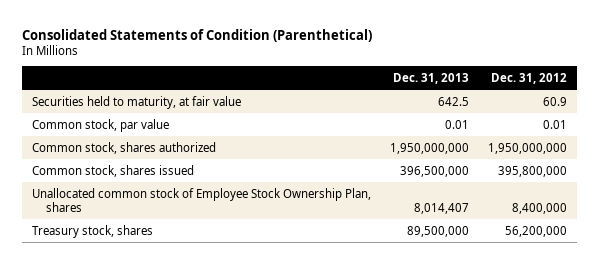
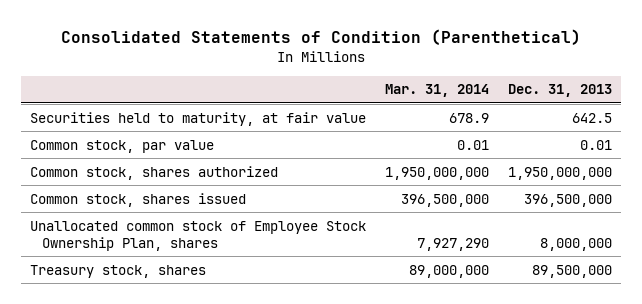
[490,72,567,84] Dec. 31, 2012 -> none
none -> [385,84,490,98] Mar. 31, 2014
[413,202,469,214] 8,014,407 -> [539,237,612,251] 8,000,000

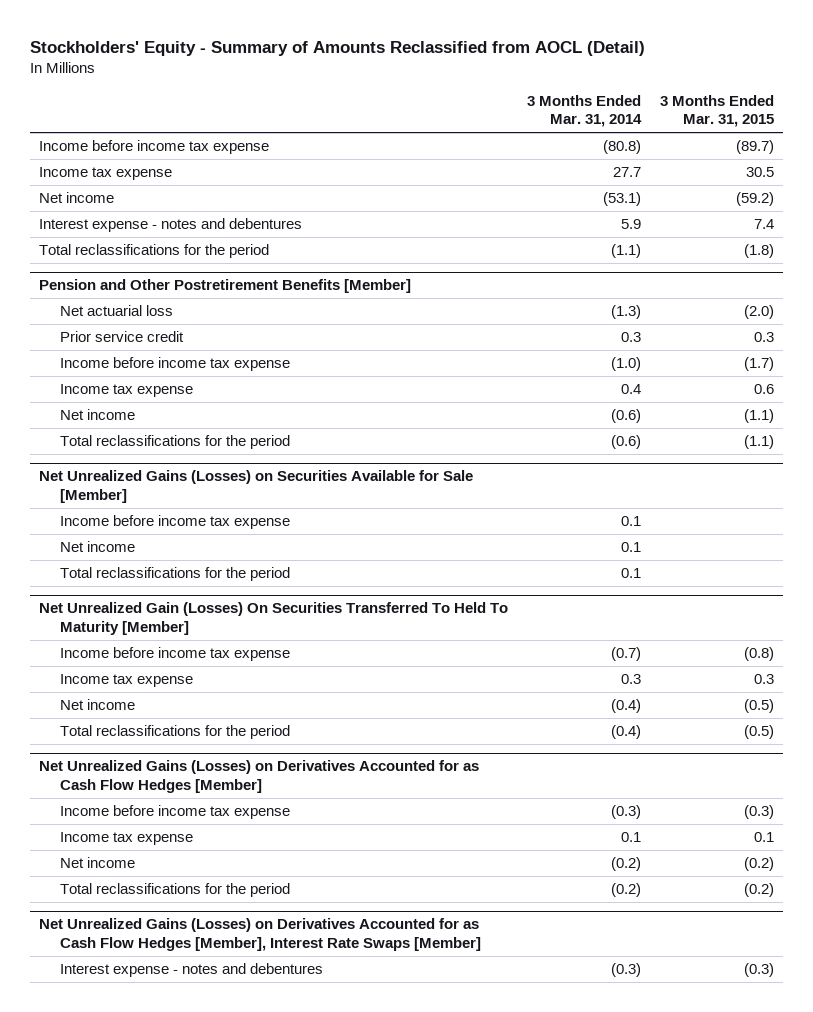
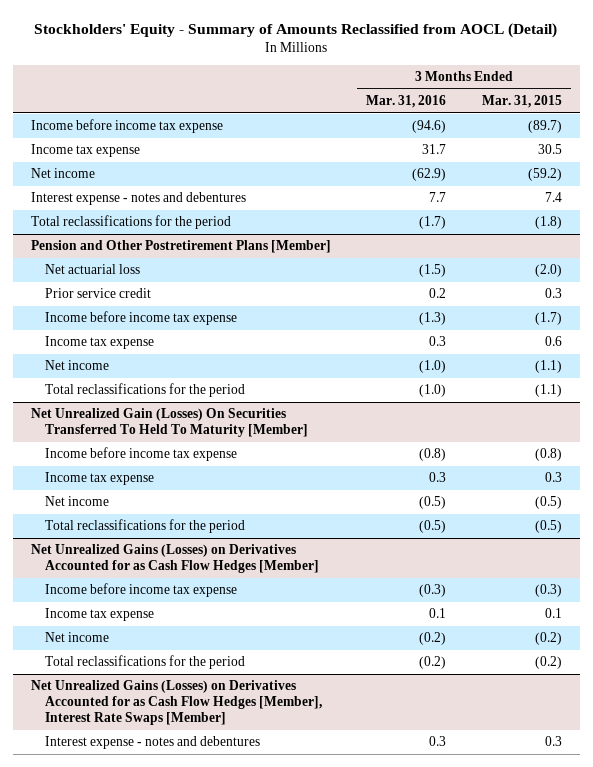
[526,94,642,128] 3 Months Ended Mar. 31, 2014 -> none
none -> [366,95,447,109] Mar. 31, 2016
[38,279,411,294] Pension and Other Postretirement Benefits [Member] -> [30,240,331,254] Pension and Other Postretirement Plans [Member]
[38,470,473,503] Net Unrealized Gains (Losses) on Securities Available for Sale [Member] -> none
[59,515,290,530] Income before income tax expense -> none
[59,541,135,553] Net income -> none
[59,567,290,582] Total reclassifications for the period -> none
[743,963,774,978] (0.3) -> [544,736,562,747] 0.3

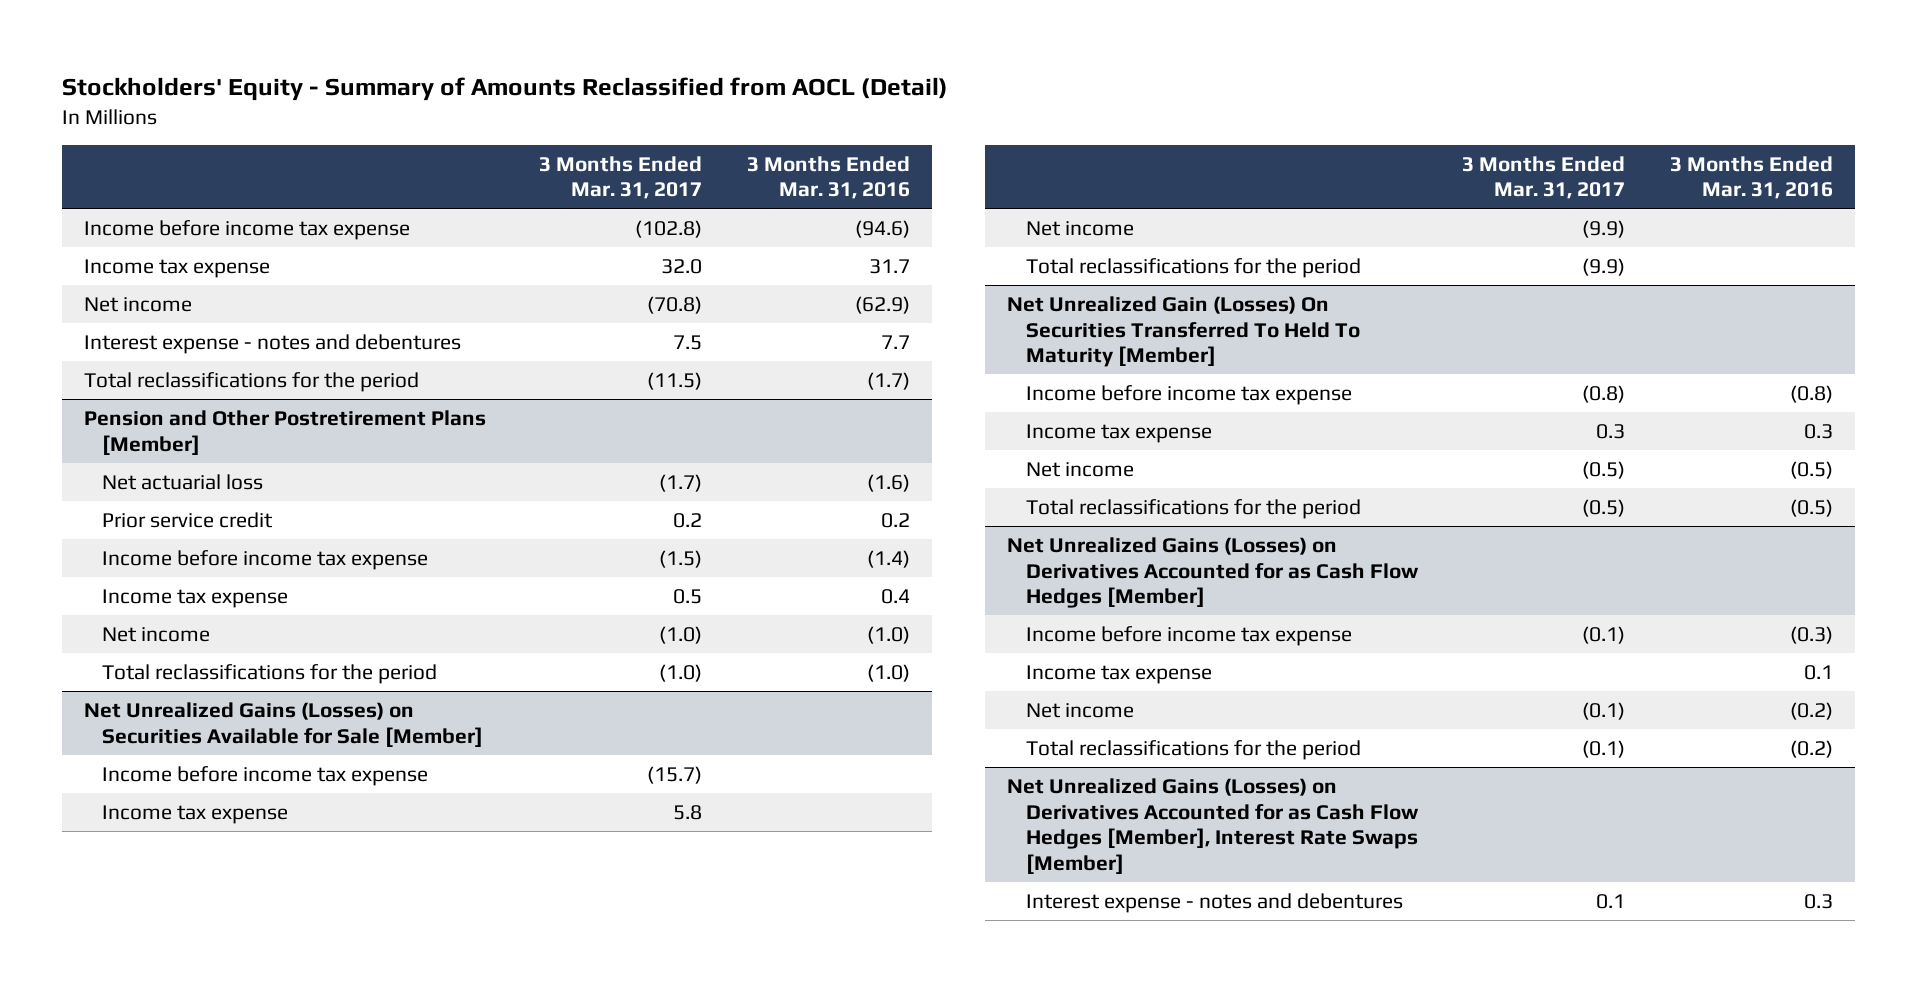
[481,95,562,109] Mar. 31, 2015 -> none
none -> [539,155,703,200] 3 Months Ended Mar. 31, 2017
[419,264,447,278] (1.5) -> [866,473,910,492] (1.6)
[419,312,447,326] (1.3) -> [866,549,910,568] (1.4)
[429,336,447,347] 0.3 -> [880,588,910,604] 0.4
none -> [84,701,484,747] Net Unrealized Gains (Losses) on Securities Available for Sale [Member]
none -> [102,765,429,786] Income before income tax expense
none -> [102,804,289,824] Income tax expense
none -> [1025,220,1134,236] Net income
none -> [1025,257,1361,278] Total reclassifications for the period

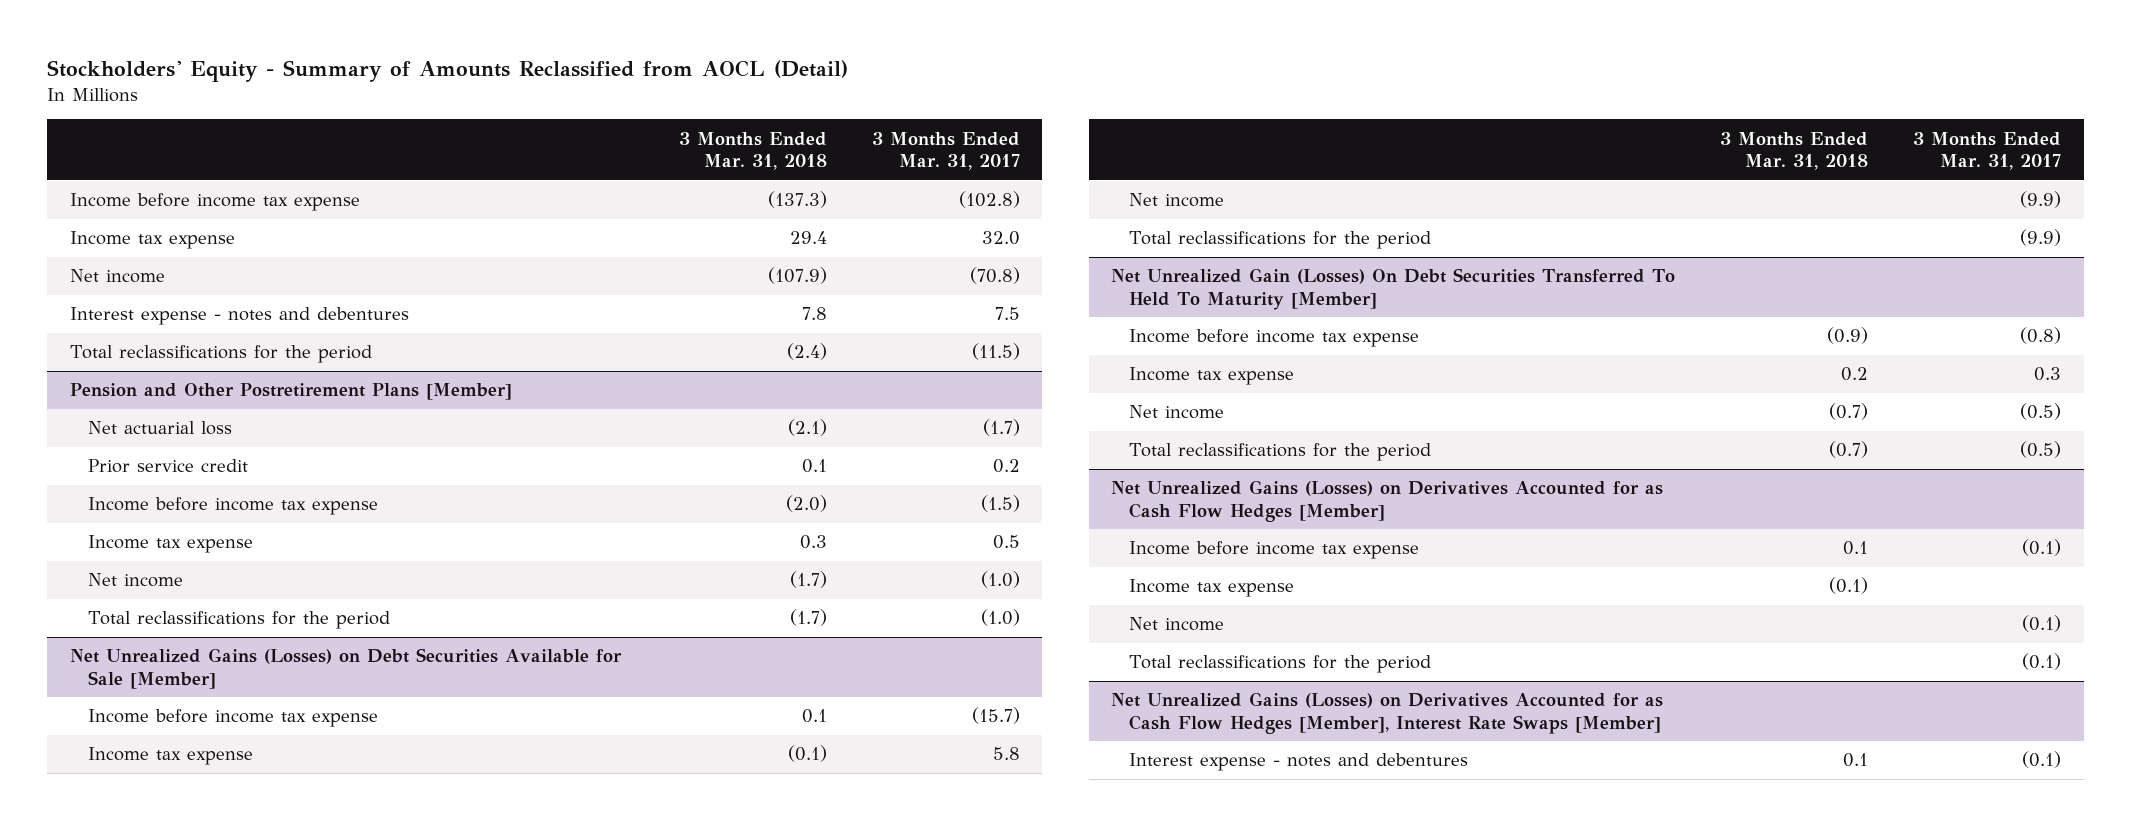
[746,155,910,200] 3 Months Ended Mar. 31, 2016 -> none
none -> [678,131,827,171] 3 Months Ended Mar. 31, 2018
[84,701,484,747] Net Unrealized Gains (Losses) on Securities Available for Sale [Member] -> [69,648,622,690] Net Unrealized Gains (Losses) on Debt Securities Available for Sale [Member]
[1007,295,1360,368] Net Unrealized Gain (Losses) On Securities Transferred To Held To Maturity [Member] -> [1111,268,1676,311] Net Unrealized Gain (Losses) On Debt Securities Transferred To Held To Maturity [Member]
[1596,893,1626,909] 0.1 -> [2022,751,2062,769] (0.1)

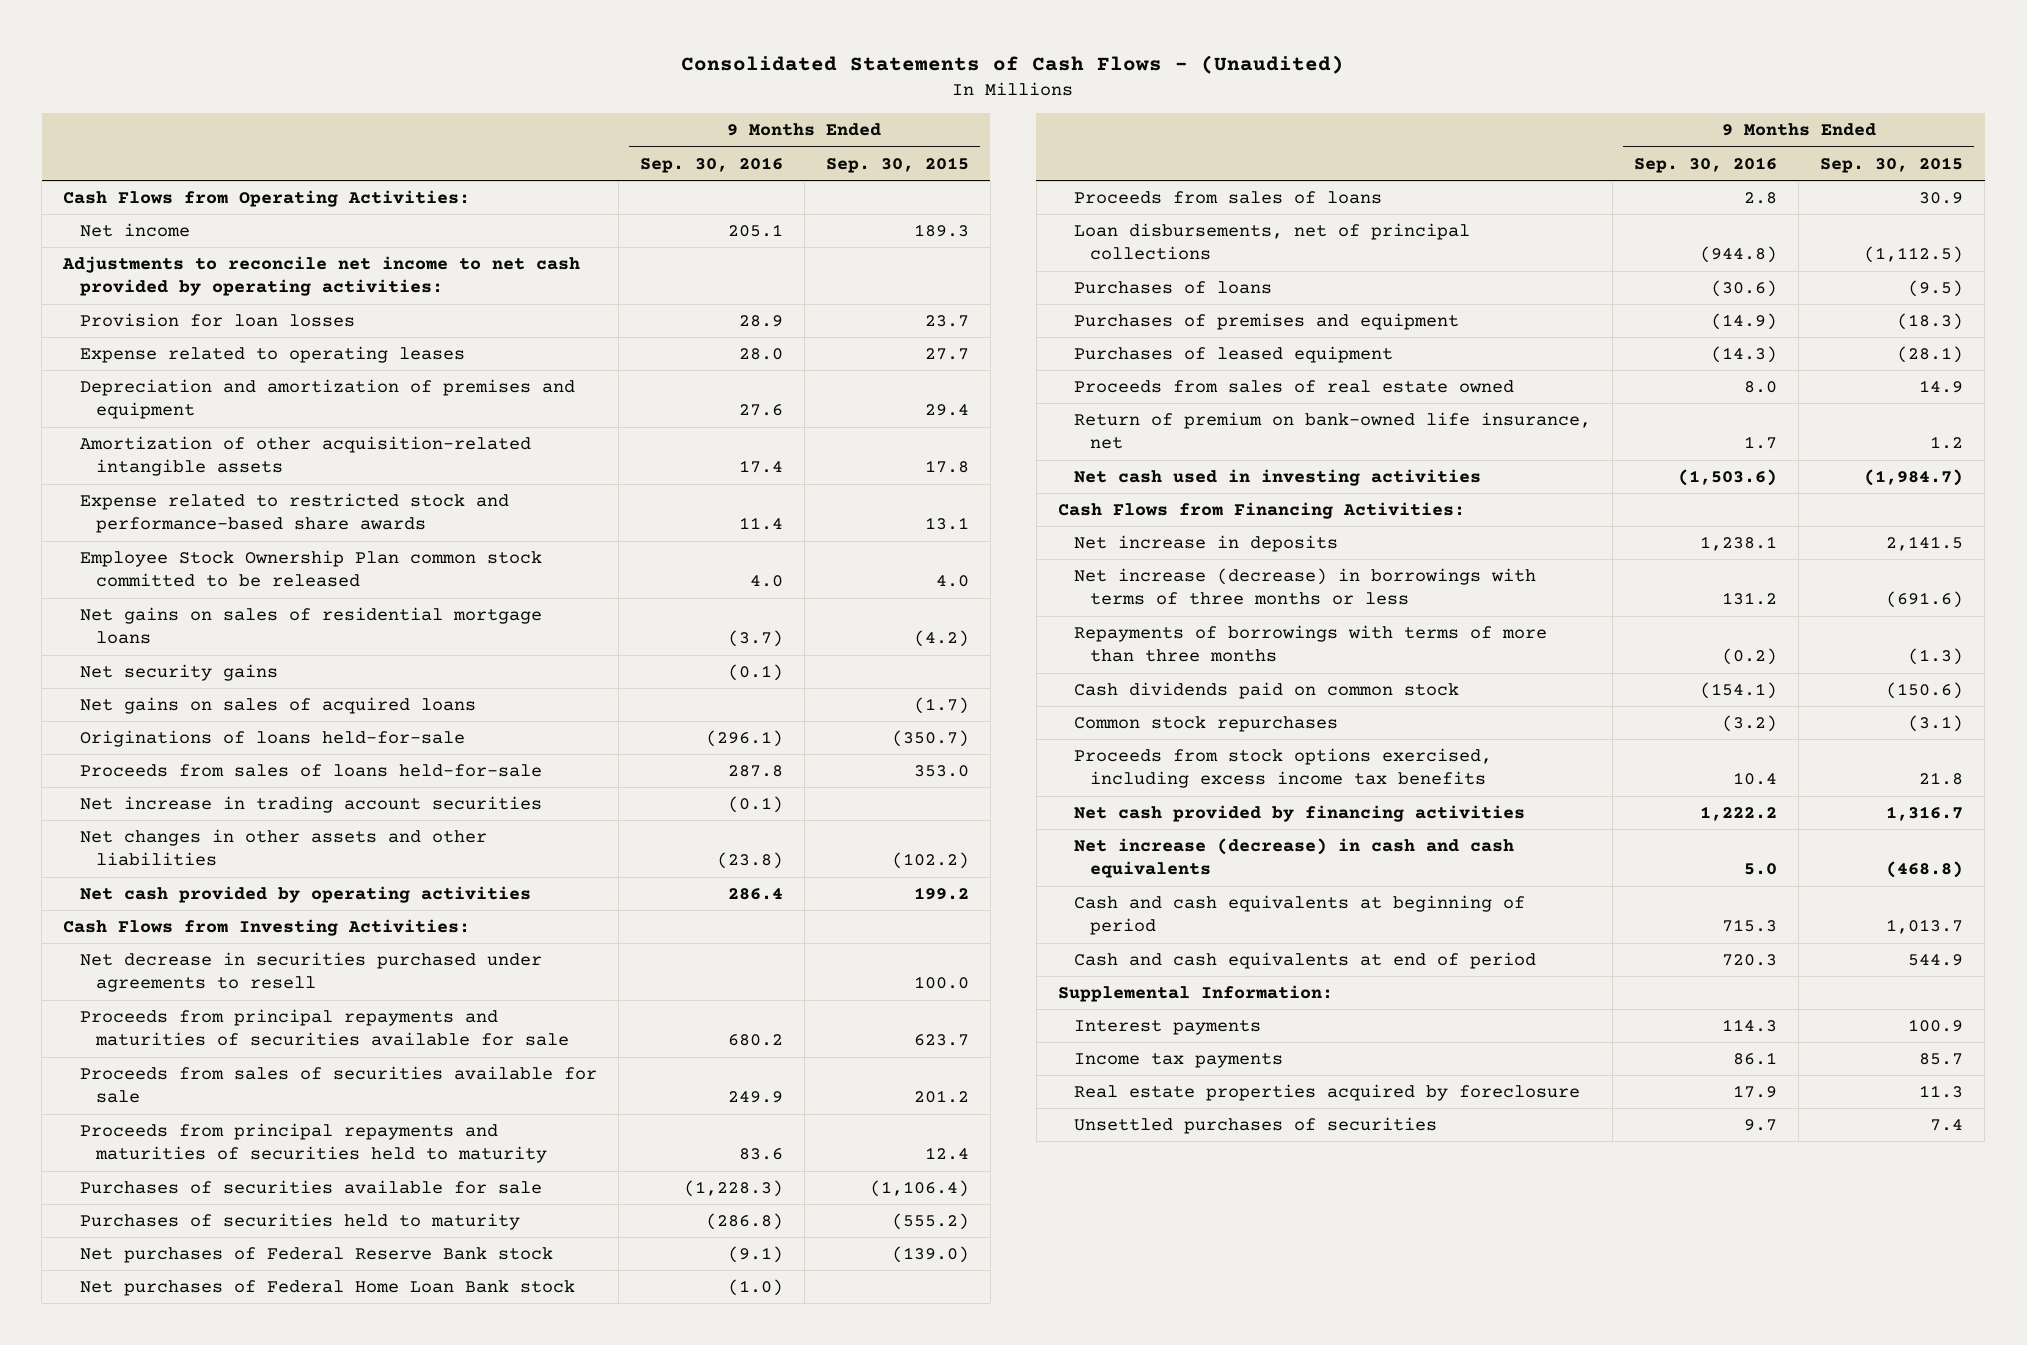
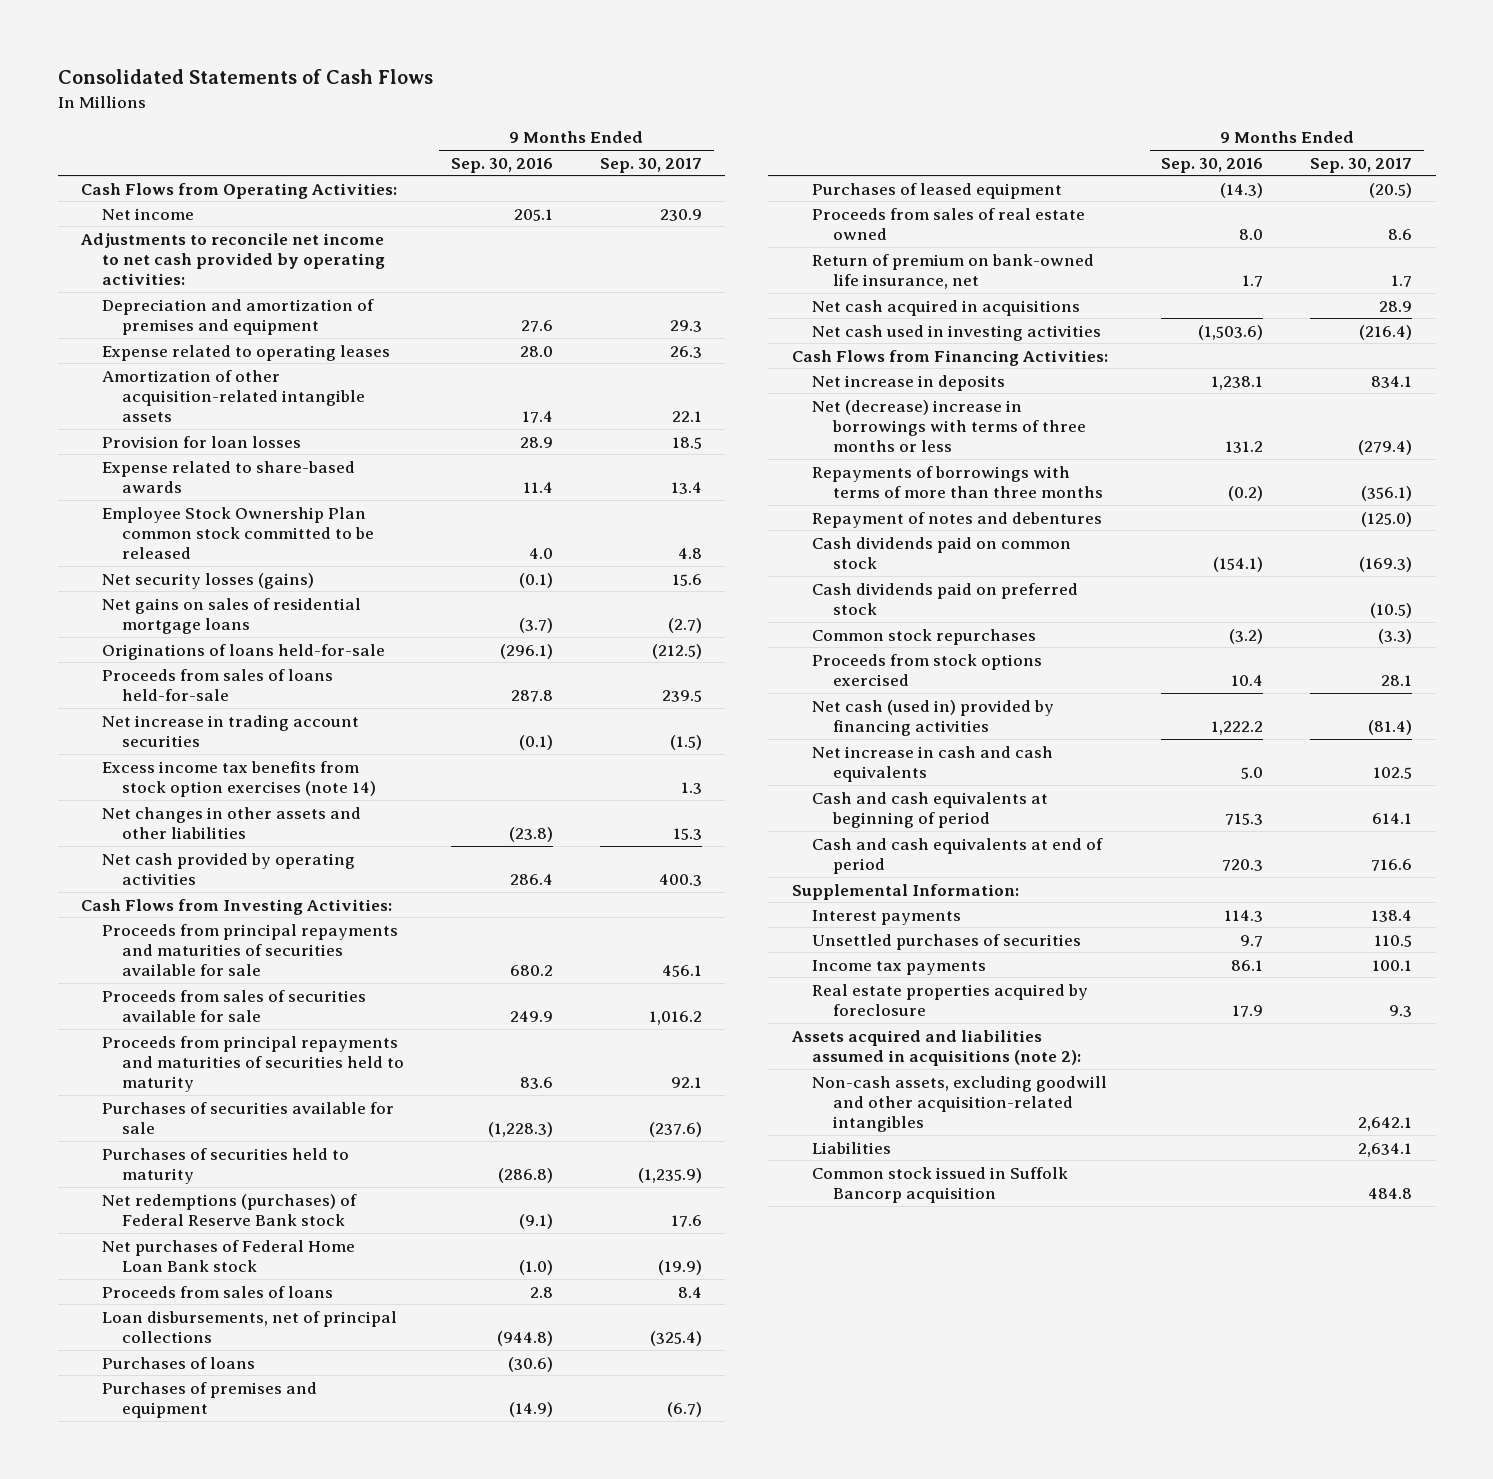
[681,55,1345,75] Consolidated Statements of Cash Flows - (Unaudited) -> [57,69,433,85] Consolidated Statements of Cash Flows
[825,156,969,173] Sep. 30, 2015 -> none
none -> [599,157,702,173] Sep. 30, 2017
[79,346,465,364] Expense related to operating leases -> [101,344,390,361] Expense related to operating leases
[79,313,355,328] Provision for loan losses -> [101,435,301,448] Provision for loan losses
[79,493,509,534] Expense related to restricted stock and performance-based share awards -> [101,460,355,493] Expense related to share-based awards
none -> [101,572,314,589] Net security losses (gains)
[79,664,278,682] Net security gains -> none
[79,697,476,715] Net gains on sales of acquired loans -> none
none -> [101,760,376,797] Excess income tax benefits from stock option exercises (note 14)
[79,952,542,993] Net decrease in securities purchased under agreements to resell -> none
[79,1247,553,1264] Net purchases of Federal Reserve Bank stock -> [101,1193,357,1226] Net redemptions (purchases) of Federal Reserve Bank stock
none -> [812,299,1081,316] Net cash acquired in acquisitions
[1073,568,1536,606] Net increase (decrease) in borrowings with terms of three months or less -> [812,399,1086,453] Net (decrease) increase in borrowings with terms of three months or less
none -> [812,511,1103,528] Repayment of notes and debentures
none -> [812,582,1079,615] Cash dividends paid on preferred stock
[1073,748,1492,789] Proceeds from stock options exercised, including excess income tax benefits -> [812,653,1043,686] Proceeds from stock options exercised
[1073,805,1525,823] Net cash provided by financing activities -> [812,699,1055,736] Net cash (used in) provided by financing activities
[1073,838,1514,879] Net increase (decrease) in cash and cash equivalents -> [812,745,1054,782] Net increase in cash and cash equivalents
[1073,1117,1437,1135] Unsettled purchases of securities -> [812,933,1082,950] Unsettled purchases of securities
none -> [790,1029,1082,1066] Assets acquired and liabilities assumed in acquisitions (note 2):
none -> [812,1075,1108,1133] Non-cash assets, excluding goodwill and other acquisition-related intangibles
none -> [812,1141,892,1154] Liabilities
none -> [812,1166,1069,1203] Common stock issued in Suffolk Bancorp acquisition

